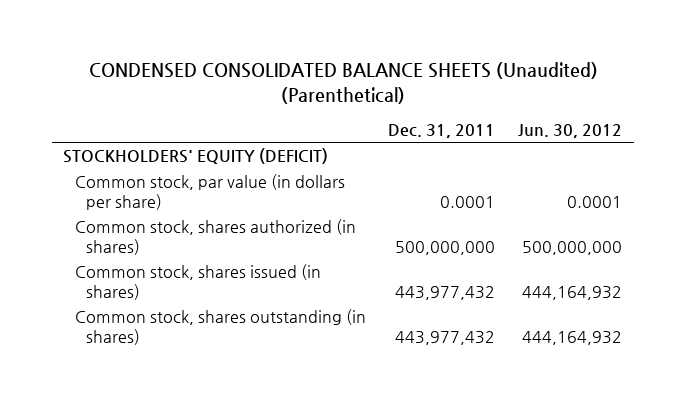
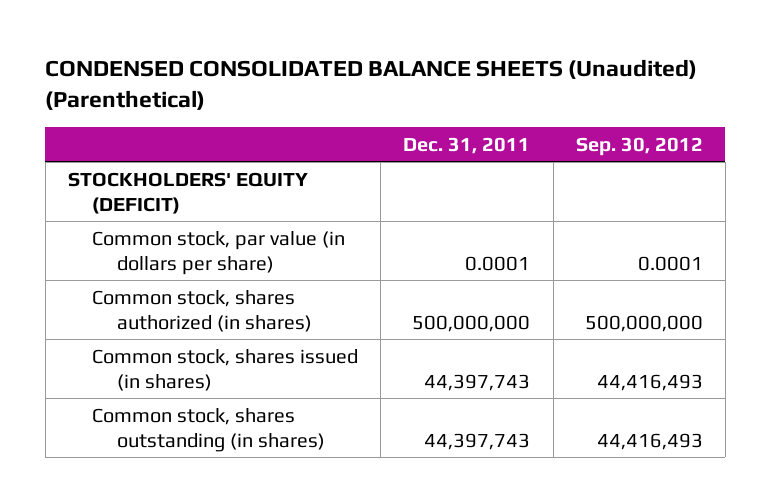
[518,123,623,138] Jun. 30, 2012 -> none
none -> [575,136,703,156] Sep. 30, 2012
[395,285,496,300] 443,977,432 -> [424,373,531,391] 44,397,743
[395,330,496,345] 443,977,432 -> [424,432,531,450] 44,397,743

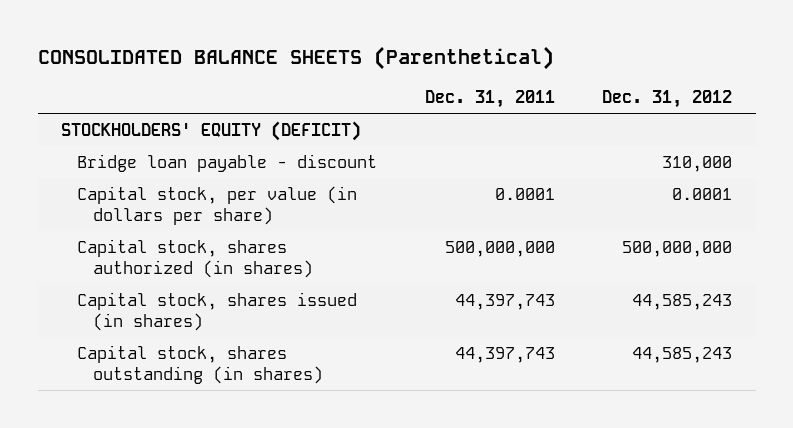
[45,59,698,111] CONDENSED CONSOLIDATED BALANCE SHEETS (Unaudited) (Parenthetical) -> [37,46,554,71] CONSOLIDATED BALANCE SHEETS (Parenthetical)
[575,136,703,156] Sep. 30, 2012 -> none
none -> [602,90,733,109] Dec. 31, 2012
none -> [77,153,378,172] Bridge loan payable - discount
[92,230,346,275] Common stock, par value (in dollars per share) -> [77,185,358,226] Capital stock, per value (in dollars per share)
[92,289,312,332] Common stock, shares authorized (in shares) -> [77,238,313,279] Capital stock, shares authorized (in shares)
[92,348,359,391] Common stock, shares issued (in shares) -> [77,291,358,332] Capital stock, shares issued (in shares)
[92,407,325,452] Common stock, shares outstanding (in shares) -> [77,344,323,385] Capital stock, shares outstanding (in shares)

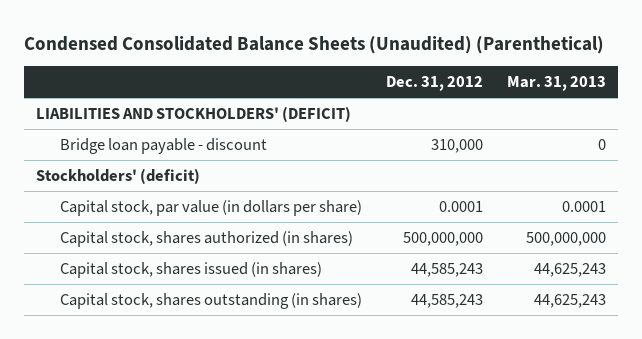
[37,46,554,71] CONSOLIDATED BALANCE SHEETS (Parenthetical) -> [24,35,605,54] Condensed Consolidated Balance Sheets (Unaudited) (Parenthetical)
[424,90,555,109] Dec. 31, 2011 -> none
none -> [507,76,607,92] Mar. 31, 2013
[61,120,362,141] STOCKHOLDERS' EQUITY (DEFICIT) -> none
none -> [35,106,351,123] LIABILITIES AND STOCKHOLDERS' (DEFICIT)
none -> [35,168,200,185] Stockholders' (deficit)
[77,185,358,226] Capital stock, per value (in dollars per share) -> [60,200,363,217] Capital stock, par value (in dollars per share)

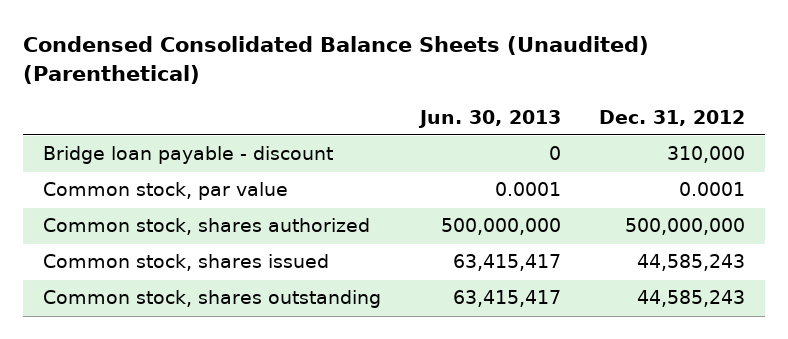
[507,76,607,92] Mar. 31, 2013 -> none
none -> [417,109,561,128] Jun. 30, 2013
[35,106,351,123] LIABILITIES AND STOCKHOLDERS' (DEFICIT) -> none
[35,168,200,185] Stockholders' (deficit) -> none
[60,200,363,217] Capital stock, par value (in dollars per share) -> [42,182,288,201] Common stock, par value
[60,231,354,248] Capital stock, shares authorized (in shares) -> [42,218,370,236] Common stock, shares authorized
[60,262,323,279] Capital stock, shares issued (in shares) -> [42,254,329,272] Common stock, shares issued
[60,293,363,310] Capital stock, shares outstanding (in shares) -> [42,290,381,309] Common stock, shares outstanding

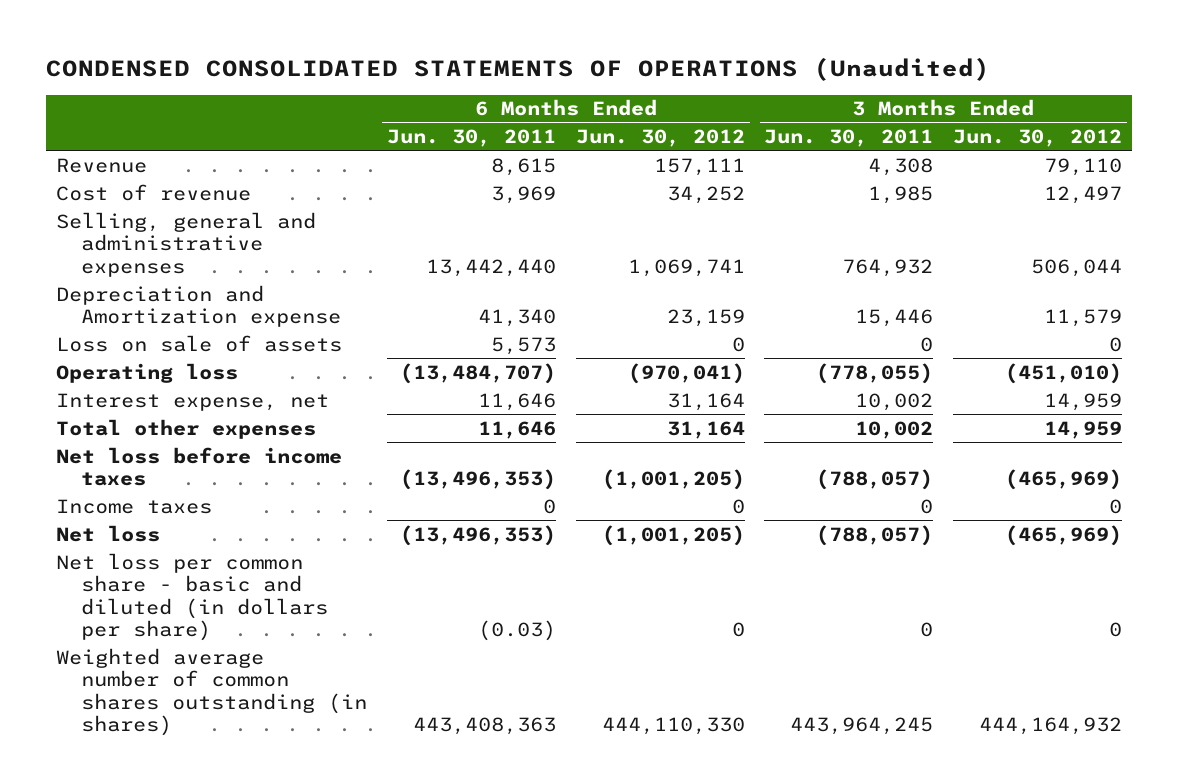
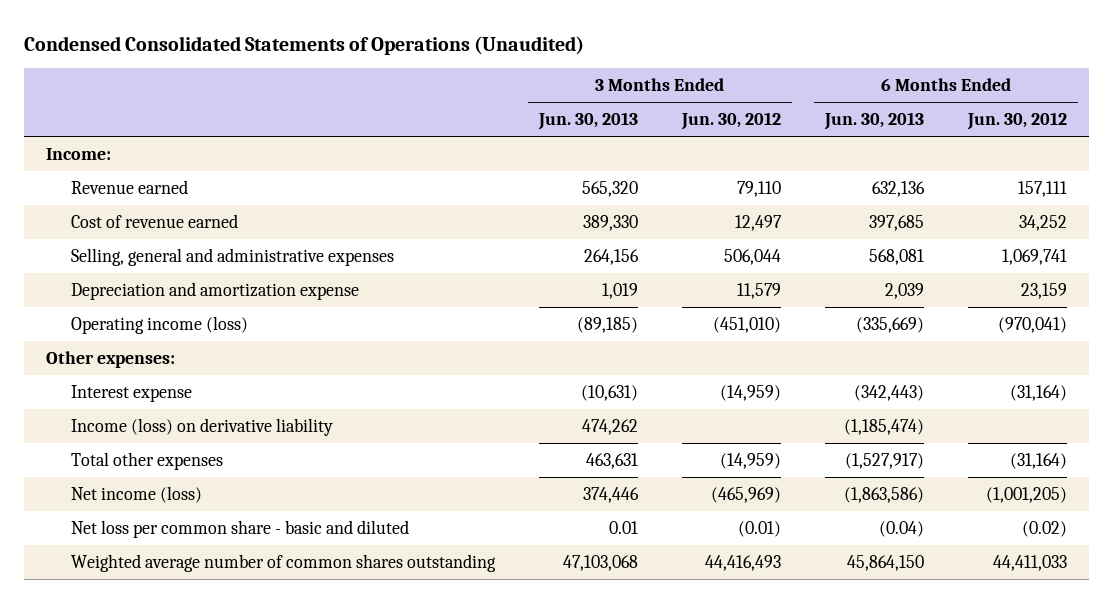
[46,56,991,81] CONDENSED CONSOLIDATED STATEMENTS OF OPERATIONS (Unaudited) -> [24,36,585,56] Condensed Consolidated Statements of Operations (Unaudited)
[386,129,556,148] Jun. 30, 2011 -> none
[764,129,934,148] Jun. 30, 2011 -> none
none -> [538,112,639,131] Jun. 30, 2013
none -> [824,112,925,131] Jun. 30, 2013
none -> [46,147,112,160] Income:
[55,157,147,173] Revenue -> [71,179,189,194] Revenue earned
[55,183,251,201] Cost of revenue -> [71,213,239,228] Cost of revenue earned
[55,334,342,352] Loss on sale of assets -> none
[55,446,342,487] Net loss before income taxes -> none
[55,498,212,514] Income taxes -> none
[55,284,341,328] Depreciation and Amortization expense -> [71,281,360,300] Depreciation and amortization expense
[55,362,238,383] Operating loss -> [71,315,249,334] Operating income (loss)
none -> [46,350,176,368] Other expenses:
[55,392,329,411] Interest expense, net -> [71,384,193,402] Interest expense
[666,392,745,411] 31,164 -> [1010,384,1068,401] (31,164)
[1044,392,1123,411] 14,959 -> [720,384,782,401] (14,959)
none -> [71,417,334,436] Income (loss) on derivative liability
[666,420,745,439] 31,164 -> [1010,452,1068,469] (31,164)
[1044,420,1123,439] 14,959 -> [720,452,782,469] (14,959)
[55,524,160,542] Net loss -> [71,485,203,503] Net income (loss)
[55,552,328,642] Net loss per common share - basic and diluted (in dollars per share) -> [71,519,410,538] Net loss per common share - basic and diluted
[731,622,745,638] 0 -> [1022,520,1068,537] (0.02)
[1109,622,1123,638] 0 -> [738,520,782,537] (0.01)
[55,647,367,737] Weighted average number of common shares outstanding (in shares) -> [71,553,497,572] Weighted average number of common shares outstanding
[601,717,745,736] 444,110,330 -> [993,554,1068,571] 44,411,033
[979,717,1123,736] 444,164,932 -> [705,554,782,571] 44,416,493

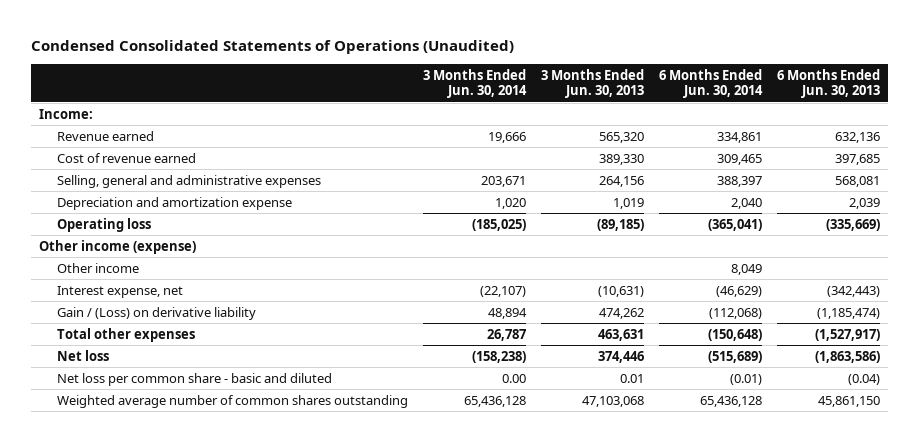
[681,112,782,131] Jun. 30, 2012 -> none
[967,112,1068,131] Jun. 30, 2012 -> none
none -> [423,68,528,99] 3 Months Ended Jun. 30, 2014
none -> [659,68,764,99] 6 Months Ended Jun. 30, 2014
[71,315,249,334] Operating income (loss) -> [57,217,152,232] Operating loss
[46,350,176,368] Other expenses: -> [38,239,196,254] Other income (expense)
none -> [57,262,140,273] Other income
[71,384,193,402] Interest expense -> [57,285,184,298] Interest expense, net
[71,417,334,436] Income (loss) on derivative liability -> [57,306,257,320] Gain / (Loss) on derivative liability
[71,485,203,503] Net income (loss) -> [57,349,110,361] Net loss
[847,554,925,571] 45,864,150 -> [818,395,881,407] 45,861,150

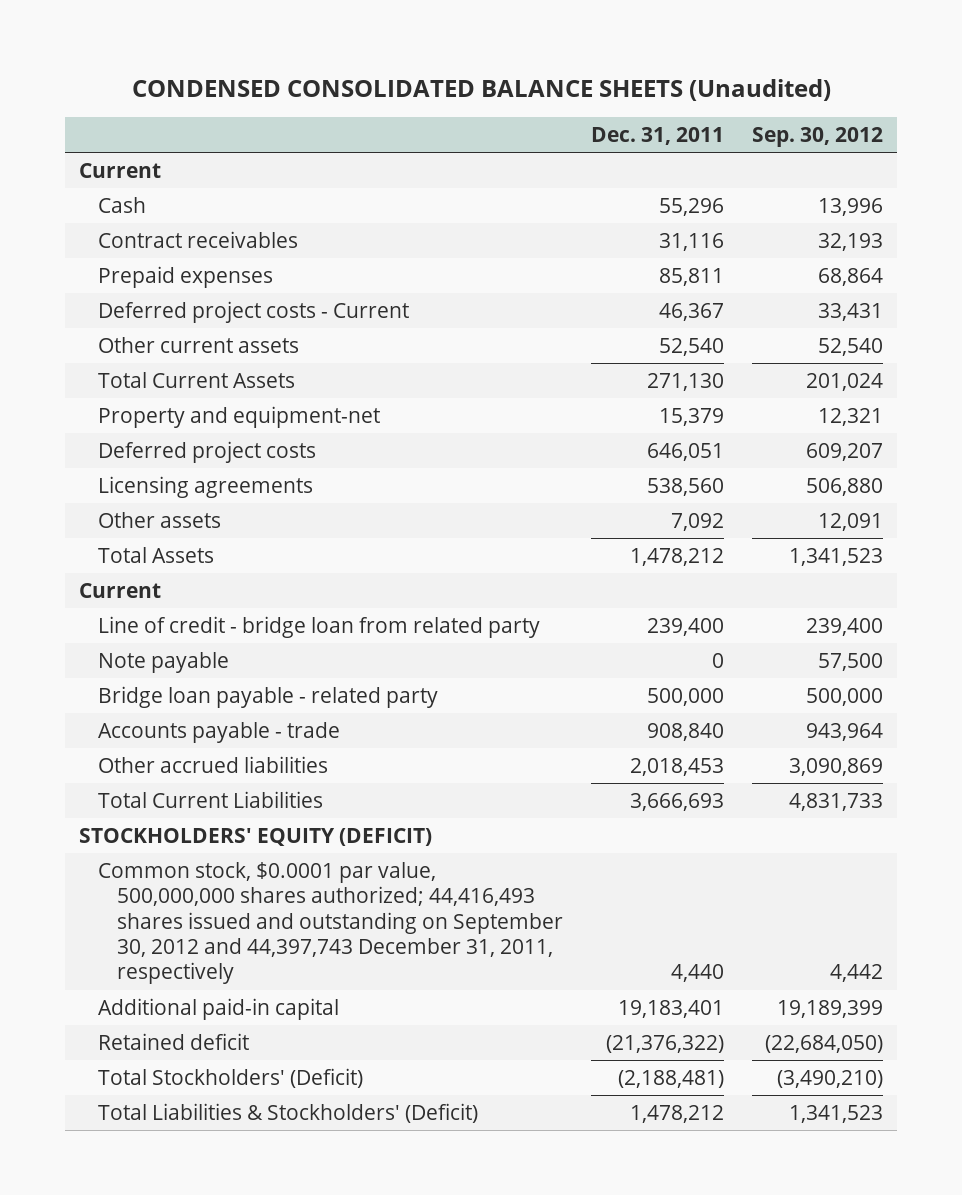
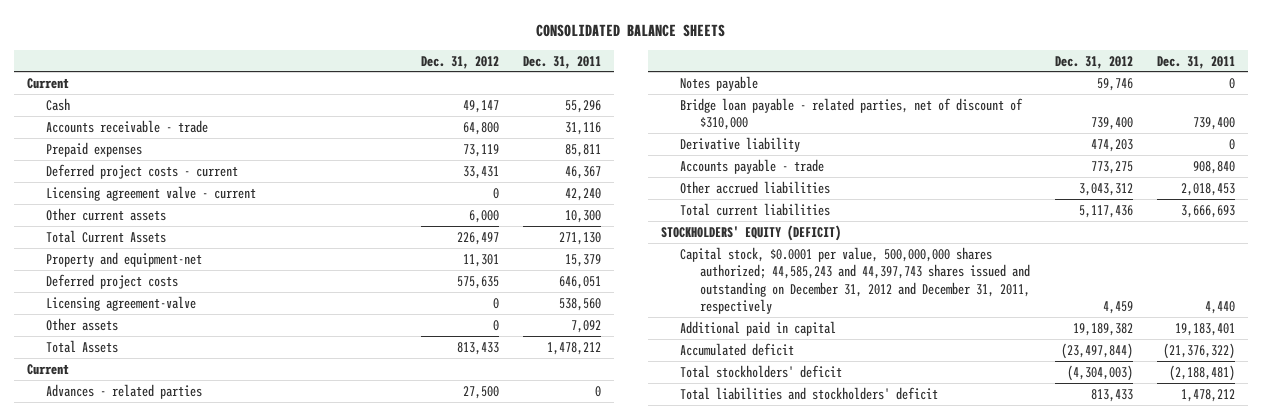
[132,78,832,101] CONDENSED CONSOLIDATED BALANCE SHEETS (Unaudited) -> [536,23,726,37] CONSOLIDATED BALANCE SHEETS
[752,126,884,147] Sep. 30, 2012 -> none
none -> [420,55,499,69] Dec. 31, 2012
[98,230,299,248] Contract receivables -> [46,119,209,133] Accounts receivable - trade
[98,300,410,323] Deferred project costs - Current -> [46,163,239,179] Deferred project costs - current
none -> [46,185,257,201] Licensing agreement valve - current
[659,337,725,356] 52,540 -> [565,209,602,223] 10,300
[98,475,314,498] Licensing agreements -> [46,295,197,311] Licensing agreement-valve
[98,615,541,638] Line of credit - bridge loan from related party -> none
none -> [46,383,203,399] Advances - related parties
[98,651,230,673] Note payable -> [680,75,759,91] Notes payable
[98,685,439,708] Bridge loan payable - related party -> [680,97,1024,131] Bridge loan payable - related parties, net of discount of $310,000
[647,687,725,706] 500,000 -> [1193,117,1236,131] 739,400
none -> [680,136,801,152] Derivative liability
[98,790,324,808] Total Current Liabilities -> [680,202,831,216] Total current liabilities
[98,861,564,985] Common stock, $0.0001 par value, 500,000,000 shares authorized; 44,416,493 shares issued and outstanding on September 30, 2012 and 44,397,743 December 31, 2011, respectively -> [680,246,1030,315] Capital stock, $0.0001 per value, 500,000,000 shares authorized; 44,585,243 and 44,397,743 shares issued and outstanding on December 31, 2012 and December 31, 2011, respectively
[98,997,340,1020] Additional paid-in capital -> [680,320,837,336] Additional paid in capital
[98,1032,250,1050] Retained deficit -> [680,342,795,356] Accumulated deficit
[98,1067,364,1088] Total Stockholders' (Deficit) -> [680,364,843,378] Total stockholders' deficit
[98,1102,479,1123] Total Liabilities & Stockholders' (Deficit) -> [680,386,939,400] Total liabilities and stockholders' deficit

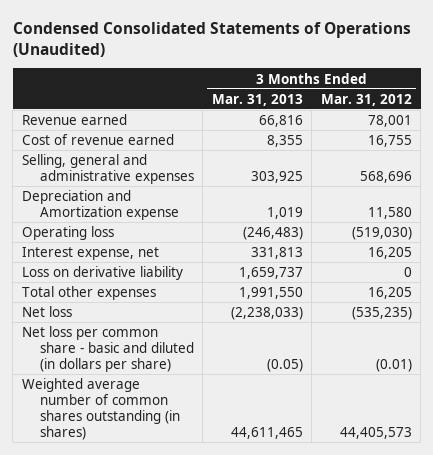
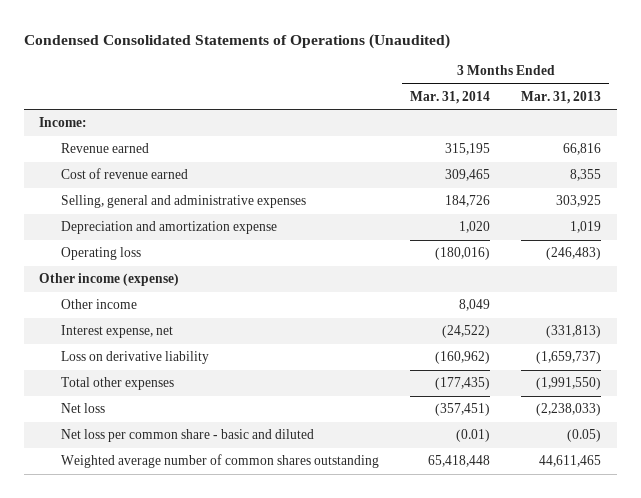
[320,93,412,106] Mar. 31, 2012 -> none
none -> [410,90,491,104] Mar. 31, 2014
none -> [39,117,88,128] Income:
[21,190,179,220] Depreciation and Amortization expense -> [60,221,277,235] Depreciation and amortization expense
none -> [39,273,180,287] Other income (expense)
none -> [60,299,137,310] Other income
[250,247,303,260] 331,813 -> [546,325,602,339] (331,813)
[238,267,303,280] 1,659,737 -> [536,351,602,365] (1,659,737)
[238,287,303,300] 1,991,550 -> [536,377,602,391] (1,991,550)
[21,326,194,372] Net loss per common share - basic and diluted (in dollars per share) -> [60,429,314,443] Net loss per common share - basic and diluted
[21,378,180,440] Weighted average number of common shares outstanding (in shares) -> [60,454,379,469] Weighted average number of common shares outstanding

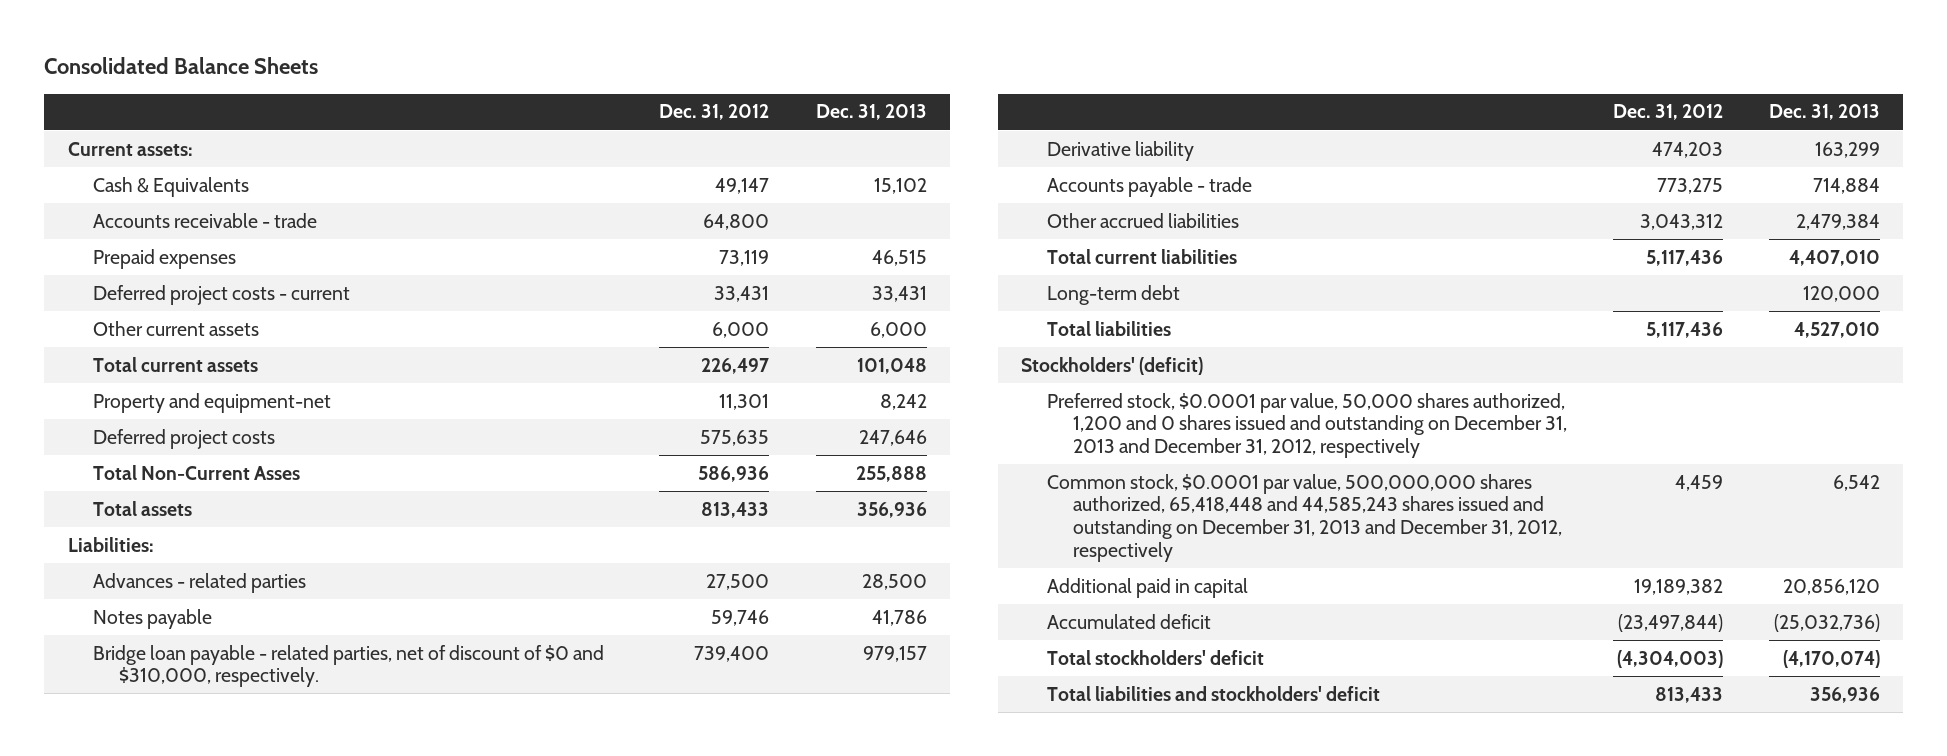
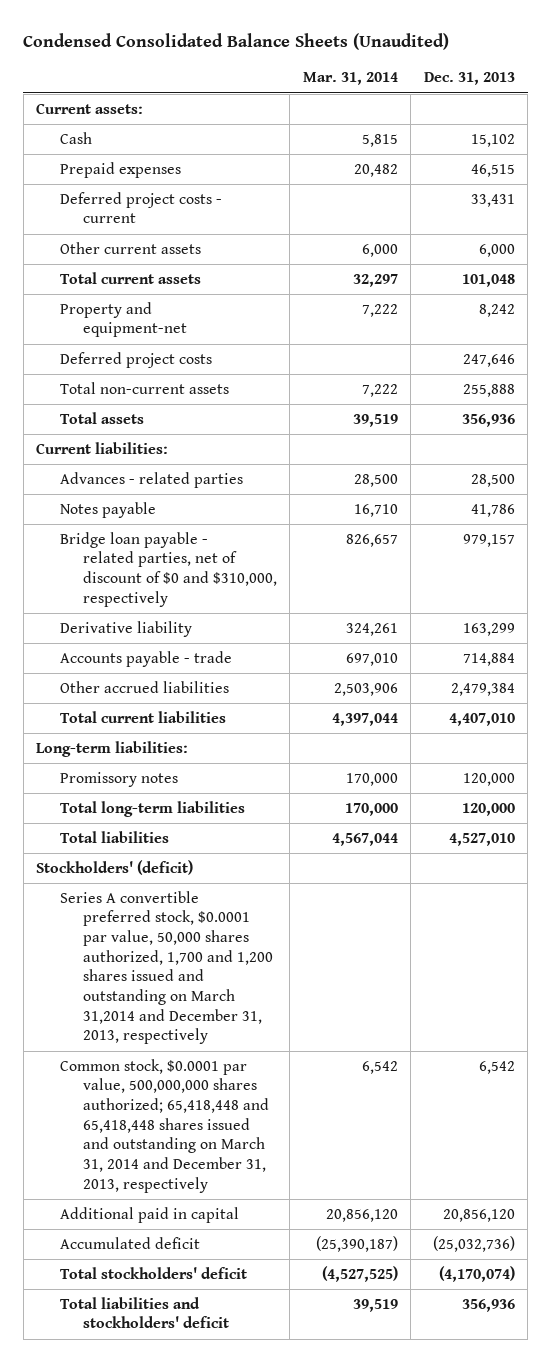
[44,57,319,75] Consolidated Balance Sheets -> [23,33,450,51] Condensed Consolidated Balance Sheets (Unaudited)
[659,104,770,121] Dec. 31, 2012 -> none
none -> [302,72,398,86] Mar. 31, 2014
[93,212,318,228] Accounts receivable - trade -> none
[93,176,250,197] Cash & Equivalents -> [59,131,92,144] Cash
[93,464,301,480] Total Non-Current Asses -> [59,381,229,394] Total non-current assets
[67,536,154,552] Liabilities: -> [36,441,169,454] Current liabilities:
[93,644,605,688] Bridge loan payable - related parties, net of discount of $0 and $310,000, respectively. -> [59,531,277,607] Bridge loan payable - related parties, net of discount of $0 and $310,000, respectively
none -> [36,740,189,757] Long-term liabilities:
none -> [59,771,178,787] Promissory notes
[1046,284,1180,305] Long-term debt -> [59,800,245,817] Total long-term liabilities
[1046,392,1567,459] Preferred stock, $0.0001 par value, 50,000 shares authorized, 1,200 and 0 shares issued and outstanding on December 31, 2013 and December 31, 2012, respectively -> [59,890,273,1045] Series A convertible preferred stock, $0.0001 par value, 50,000 shares authorized, 1,700 and 1,200 shares issued and outstanding on March 31,2014 and December 31, 2013, respectively
[1046,473,1562,562] Common stock, $0.0001 par value, 500,000,000 shares authorized, 65,418,448 and 44,585,243 shares issued and outstanding on December 31, 2013 and December 31, 2012, respectively -> [59,1058,269,1193] Common stock, $0.0001 par value, 500,000,000 shares authorized; 65,418,448 and 65,418,448 shares issued and outstanding on March 31, 2014 and December 31, 2013, respectively

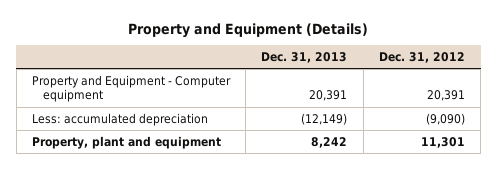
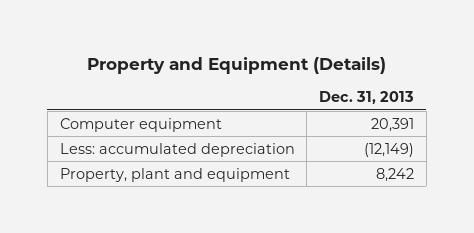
[378,51,465,63] Dec. 31, 2012 -> none
[31,74,231,103] Property and Equipment - Computer equipment -> [59,117,222,132] Computer equipment

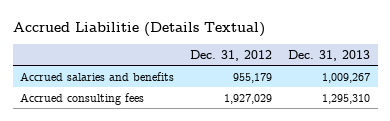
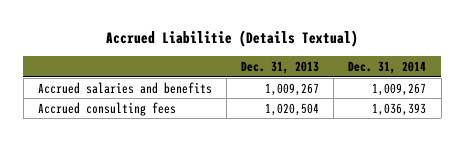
[190,49,273,61] Dec. 31, 2012 -> none
none -> [348,60,427,74] Dec. 31, 2014
[321,93,370,104] 1,295,310 -> [265,102,320,116] 1,020,504

